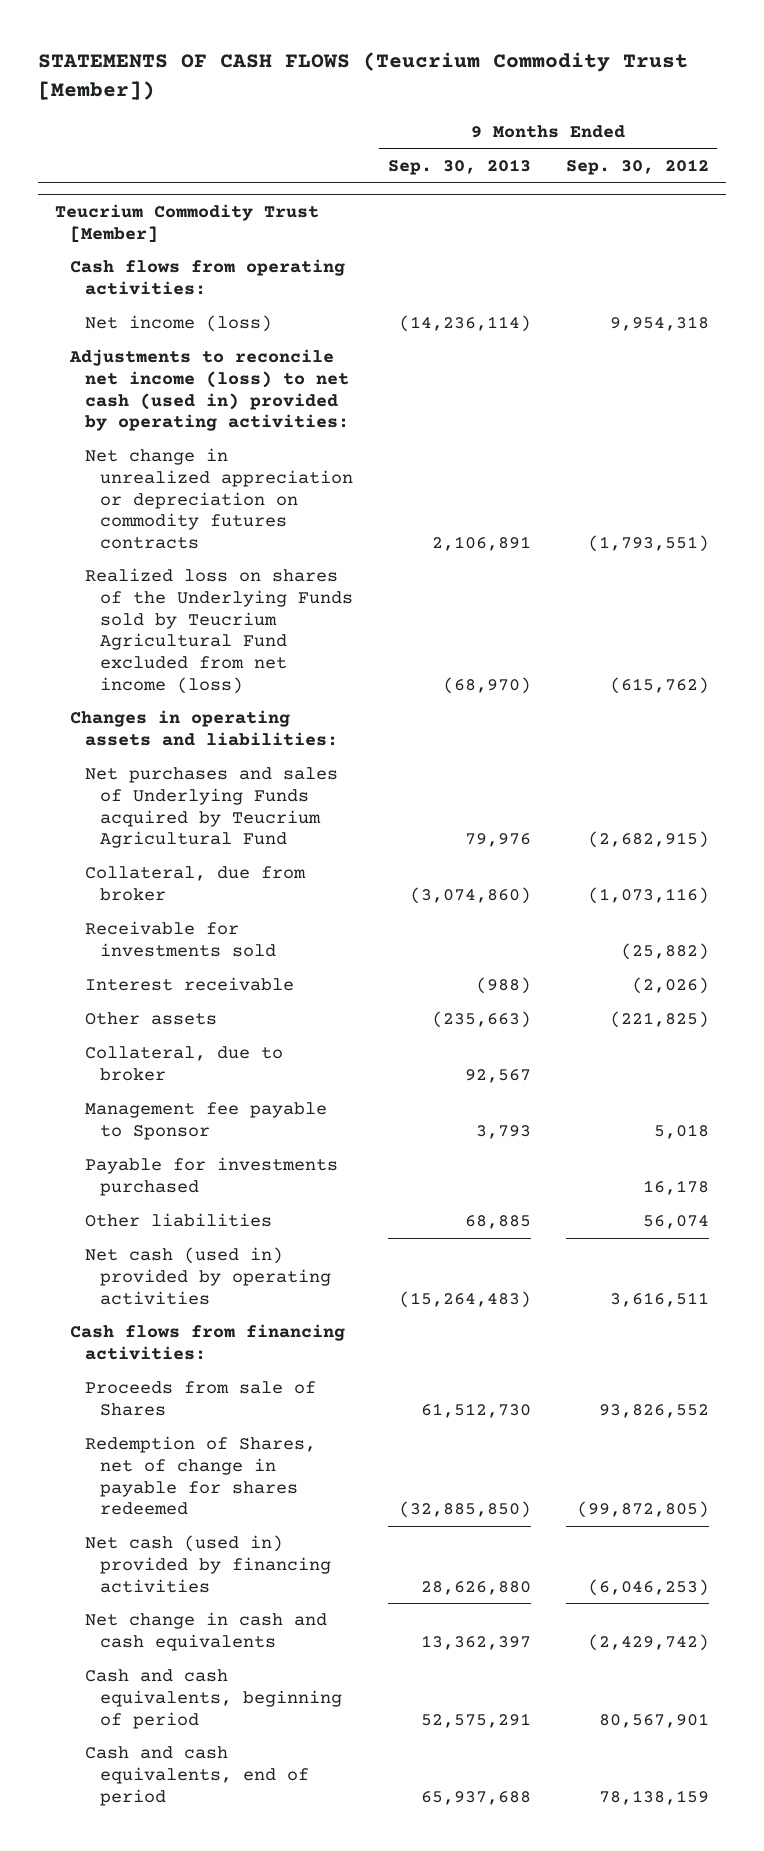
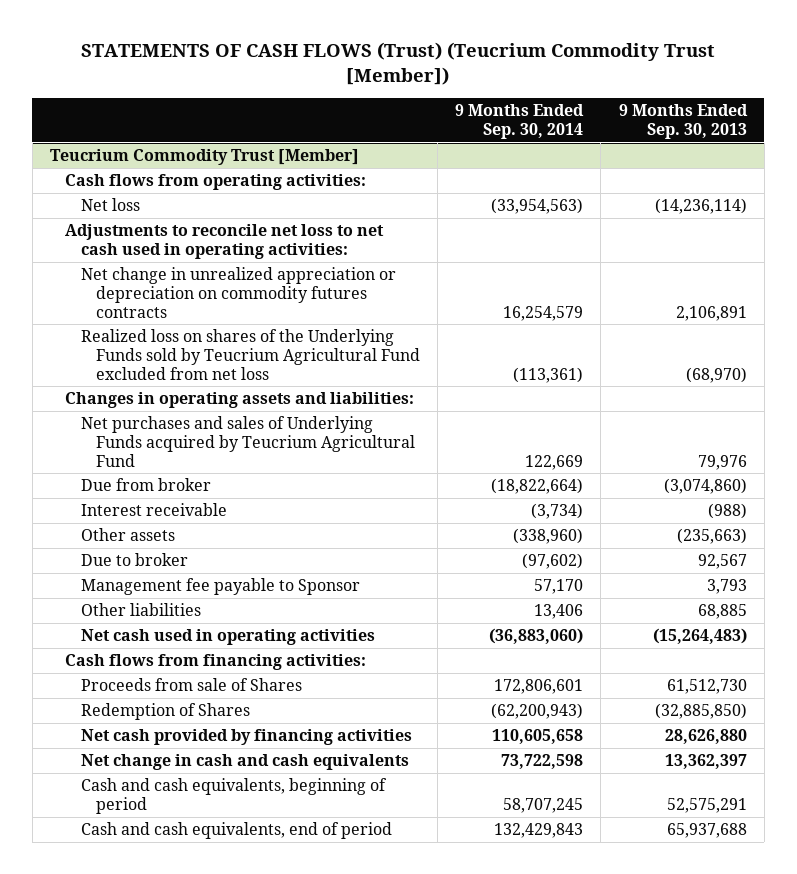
[37,51,688,100] STATEMENTS OF CASH FLOWS (Teucrium Commodity Trust [Member]) -> [81,41,716,85] STATEMENTS OF CASH FLOWS (Trust) (Teucrium Commodity Trust [Member])
[565,159,709,176] Sep. 30, 2012 -> none
none -> [455,104,585,139] 9 Months Ended Sep. 30, 2014
[85,315,273,333] Net income (loss) -> [80,198,140,212] Net loss
[69,349,350,432] Adjustments to reconcile net income (loss) to net cash (used in) provided by operating activities: -> [65,224,385,259] Adjustments to reconcile net loss to net cash used in operating activities:
[85,568,354,694] Realized loss on shares of the Underlying Funds sold by Teucrium Agricultural Fund excluded from net income (loss) -> [80,329,420,380] Realized loss on shares of the Underlying Funds sold by Teucrium Agricultural Fund excluded from net loss
[85,921,277,958] Receivable for investments sold -> none
[85,866,307,902] Collateral, due from broker -> [80,478,211,492] Due from broker
[85,1046,284,1082] Collateral, due to broker -> [80,553,188,567] Due to broker
[85,1157,339,1197] Payable for investments purchased -> none
[85,1247,332,1305] Net cash (used in) provided by operating activities -> [80,629,375,646] Net cash used in operating activities
[85,1436,317,1516] Redemption of Shares, net of change in payable for shares redeemed -> [80,703,250,721] Redemption of Shares
[85,1535,332,1593] Net cash (used in) provided by financing activities -> [80,729,412,746] Net cash provided by financing activities

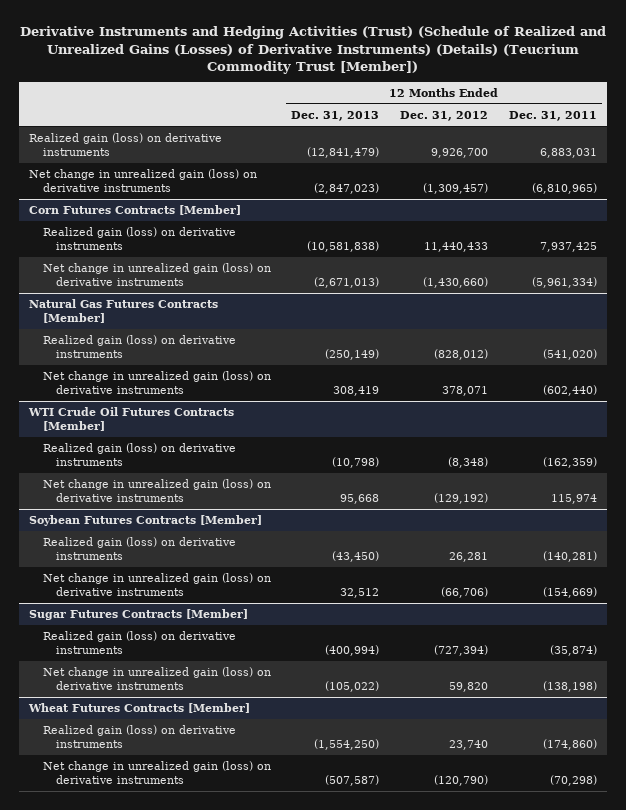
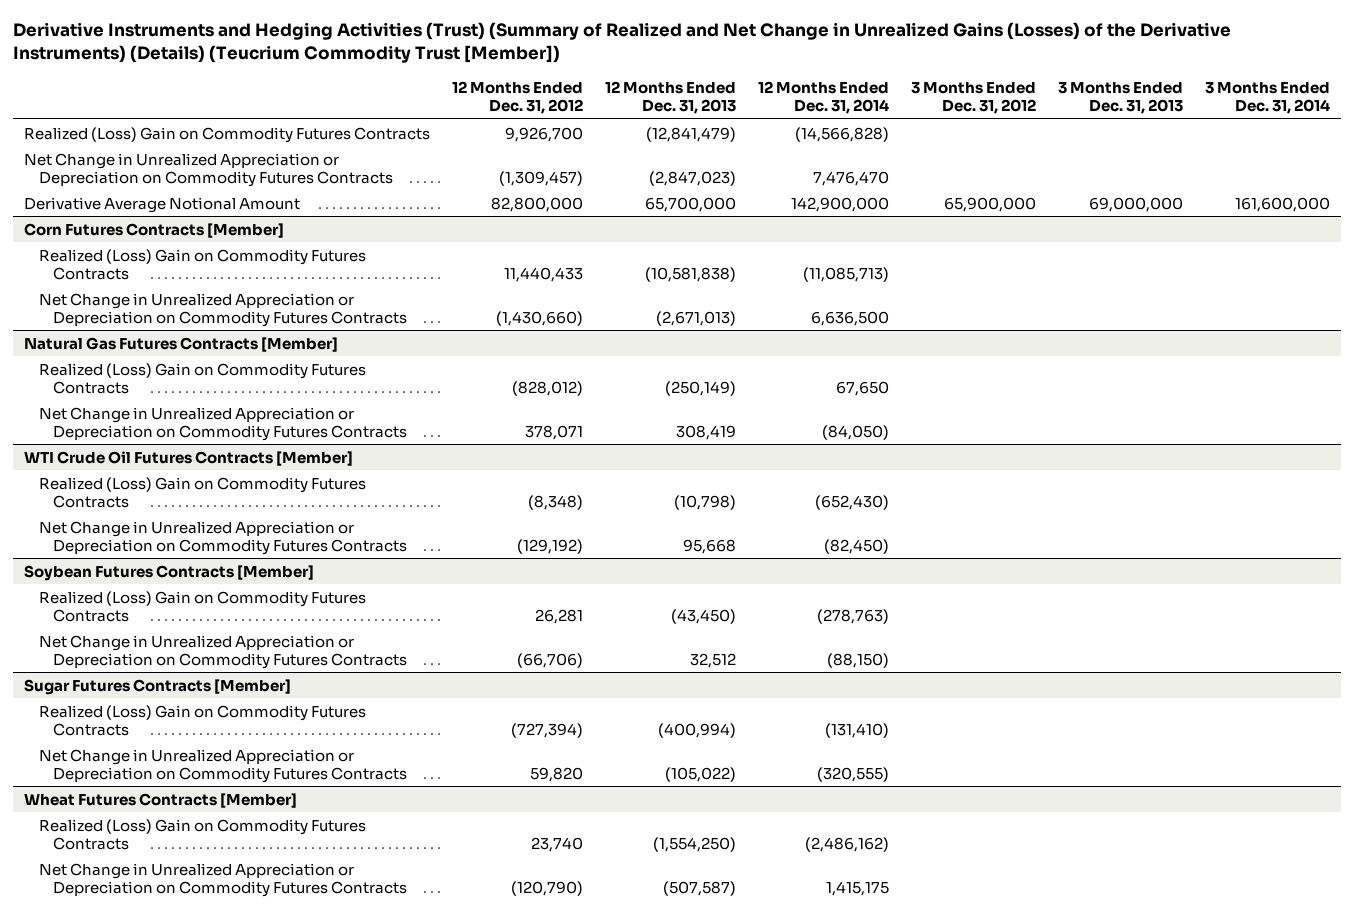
[19,26,606,74] Derivative Instruments and Hedging Activities (Trust) (Schedule of Realized and Unrealized Gains (Losses) of Derivative Instruments) (Details) (Teucrium Commodity Trust [Member]) -> [12,22,1231,64] Derivative Instruments and Hedging Activities (Trust) (Summary of Realized and Net Change in Unrealized Gains (Losses) of the Derivative Instruments) (Details) (Teucrium Commodity Trust [Member])
[508,110,597,121] Dec. 31, 2011 -> none
none -> [757,80,889,114] 12 Months Ended Dec. 31, 2014
none -> [910,81,1036,114] 3 Months Ended Dec. 31, 2012
none -> [1057,81,1183,114] 3 Months Ended Dec. 31, 2013
none -> [1204,81,1330,114] 3 Months Ended Dec. 31, 2014
[29,133,223,156] Realized gain (loss) on derivative instruments -> [23,126,430,143] Realized (Loss) Gain on Commodity Futures Contracts
[29,169,258,192] Net change in unrealized gain (loss) on derivative instruments -> [23,152,393,187] Net Change in Unrealized Appreciation or Depreciation on Commodity Futures Contracts
none -> [23,196,300,213] Derivative Average Notional Amount
[42,227,236,250] Realized gain (loss) on derivative instruments -> [38,248,366,280] Realized (Loss) Gain on Commodity Futures Contracts
[42,263,271,286] Net change in unrealized gain (loss) on derivative instruments -> [38,292,408,327] Net Change in Unrealized Appreciation or Depreciation on Commodity Futures Contracts
[42,335,236,358] Realized gain (loss) on derivative instruments -> [38,362,366,394] Realized (Loss) Gain on Commodity Futures Contracts
[42,371,271,394] Net change in unrealized gain (loss) on derivative instruments -> [38,406,408,441] Net Change in Unrealized Appreciation or Depreciation on Commodity Futures Contracts
[42,443,236,466] Realized gain (loss) on derivative instruments -> [38,476,366,508] Realized (Loss) Gain on Commodity Futures Contracts
[42,479,271,502] Net change in unrealized gain (loss) on derivative instruments -> [38,520,408,555] Net Change in Unrealized Appreciation or Depreciation on Commodity Futures Contracts
[42,537,236,560] Realized gain (loss) on derivative instruments -> [38,590,366,622] Realized (Loss) Gain on Commodity Futures Contracts
[42,573,271,596] Net change in unrealized gain (loss) on derivative instruments -> [38,634,408,669] Net Change in Unrealized Appreciation or Depreciation on Commodity Futures Contracts
[42,631,236,654] Realized gain (loss) on derivative instruments -> [38,704,366,736] Realized (Loss) Gain on Commodity Futures Contracts
[42,667,271,690] Net change in unrealized gain (loss) on derivative instruments -> [38,748,408,783] Net Change in Unrealized Appreciation or Depreciation on Commodity Futures Contracts
[42,725,236,748] Realized gain (loss) on derivative instruments -> [38,818,366,850] Realized (Loss) Gain on Commodity Futures Contracts
[42,761,271,784] Net change in unrealized gain (loss) on derivative instruments -> [38,862,408,897] Net Change in Unrealized Appreciation or Depreciation on Commodity Futures Contracts

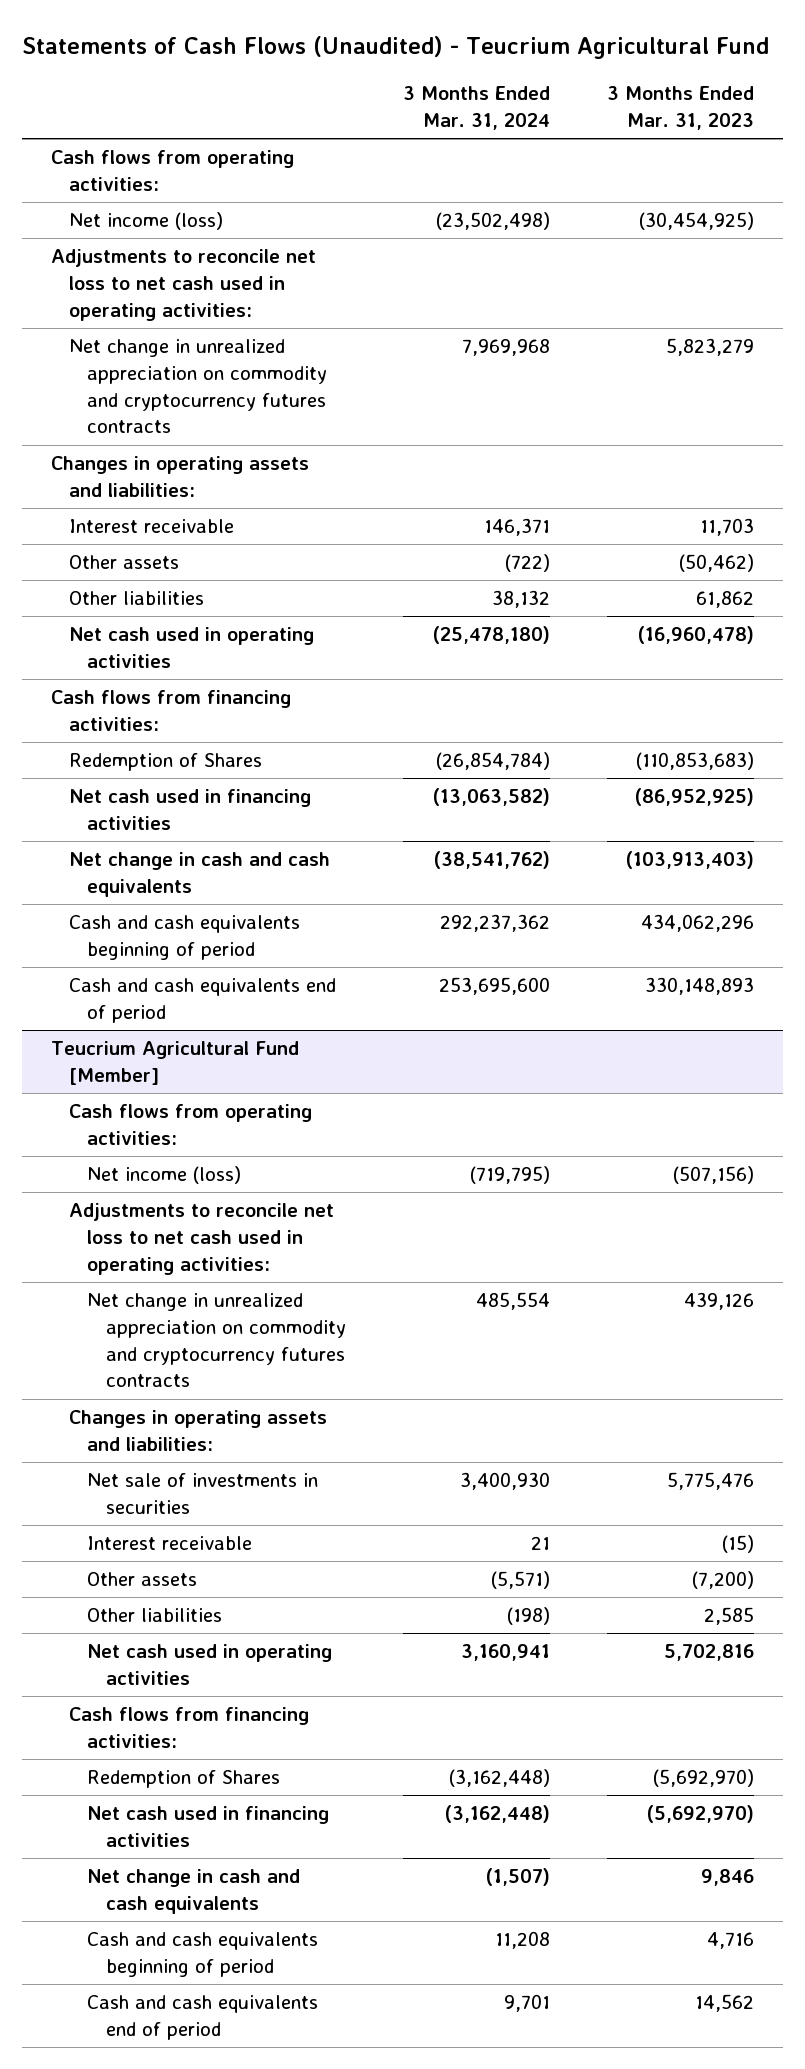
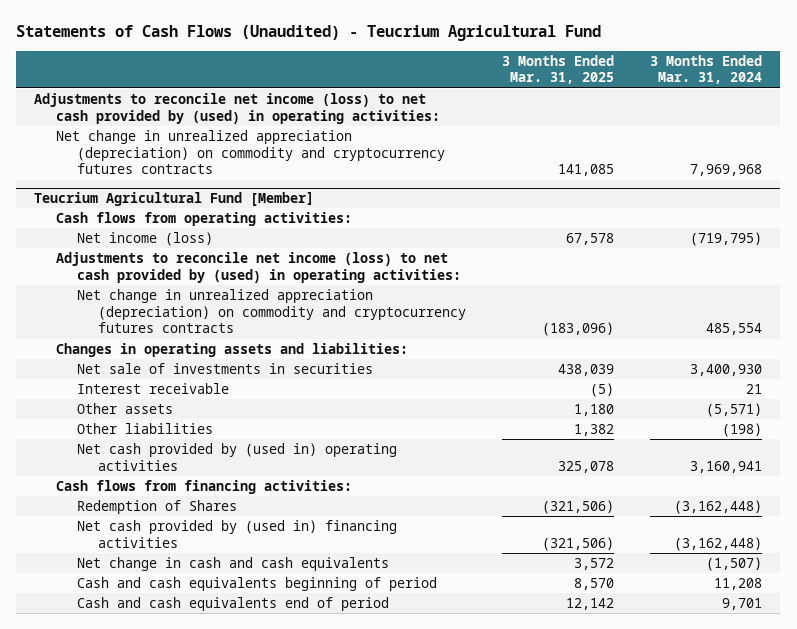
[607,86,755,131] 3 Months Ended Mar. 31, 2023 -> none
none -> [502,54,615,85] 3 Months Ended Mar. 31, 2025
[50,150,294,191] Cash flows from operating activities: -> none
[69,212,224,231] Net income (loss) -> none
[50,456,309,497] Changes in operating assets and liabilities: -> none
[69,519,235,534] Interest receivable -> none
[69,555,180,570] Other assets -> none
[69,591,205,606] Other liabilities -> none
[69,627,315,668] Net cash used in operating activities -> none
[50,690,291,731] Cash flows from financing activities: -> none
[69,753,263,772] Redemption of Shares -> none
[69,789,312,830] Net cash used in financing activities -> none
[69,852,331,897] Net change in cash and cash equivalents -> none
[69,915,301,960] Cash and cash equivalents beginning of period -> none
[69,978,337,1023] Cash and cash equivalents end of period -> none
[50,249,316,321] Adjustments to reconcile net loss to net cash used in operating activities: -> [34,92,440,124] Adjustments to reconcile net income (loss) to net cash provided by (used) in operating activities:
[69,339,328,434] Net change in unrealized appreciation on commodity and cryptocurrency futures contracts -> [55,129,445,175] Net change in unrealized appreciation (depreciation) on commodity and cryptocurrency futures contracts
[69,1203,335,1275] Adjustments to reconcile net loss to net cash used in operating activities: -> [55,251,461,283] Adjustments to reconcile net income (loss) to net cash provided by (used) in operating activities:
[87,1293,346,1388] Net change in unrealized appreciation on commodity and cryptocurrency futures contracts -> [76,288,466,334] Net change in unrealized appreciation (depreciation) on commodity and cryptocurrency futures contracts
[87,1644,333,1685] Net cash used in operating activities -> [76,442,397,471] Net cash provided by (used in) operating activities
[87,1806,330,1847] Net cash used in financing activities -> [76,519,397,548] Net cash provided by (used in) financing activities

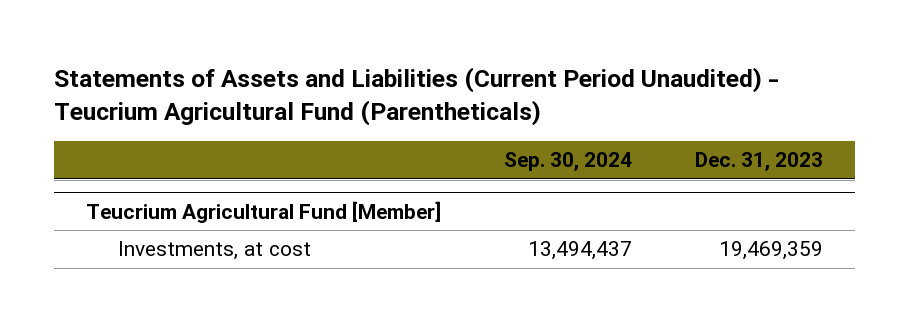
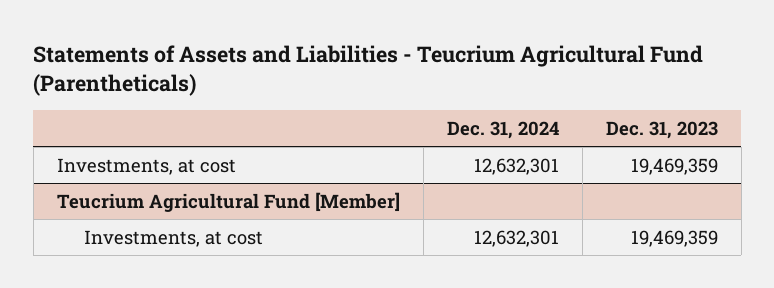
[54,67,780,126] Statements of Assets and Liabilities (Current Period Unaudited) - Teucrium Agricultural Fund (Parentheticals) -> [33,45,704,97] Statements of Assets and Liabilities - Teucrium Agricultural Fund (Parentheticals)
[504,152,633,172] Sep. 30, 2024 -> none
none -> [446,120,559,139] Dec. 31, 2024
none -> [56,157,236,175] Investments, at cost

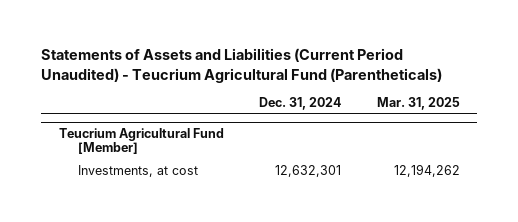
[33,45,704,97] Statements of Assets and Liabilities - Teucrium Agricultural Fund (Parentheticals) -> [40,48,442,83] Statements of Assets and Liabilities (Current Period Unaudited) - Teucrium Agricultural Fund (Parentheticals)
[605,120,718,139] Dec. 31, 2023 -> none
none -> [376,97,460,111] Mar. 31, 2025
[56,157,236,175] Investments, at cost -> none

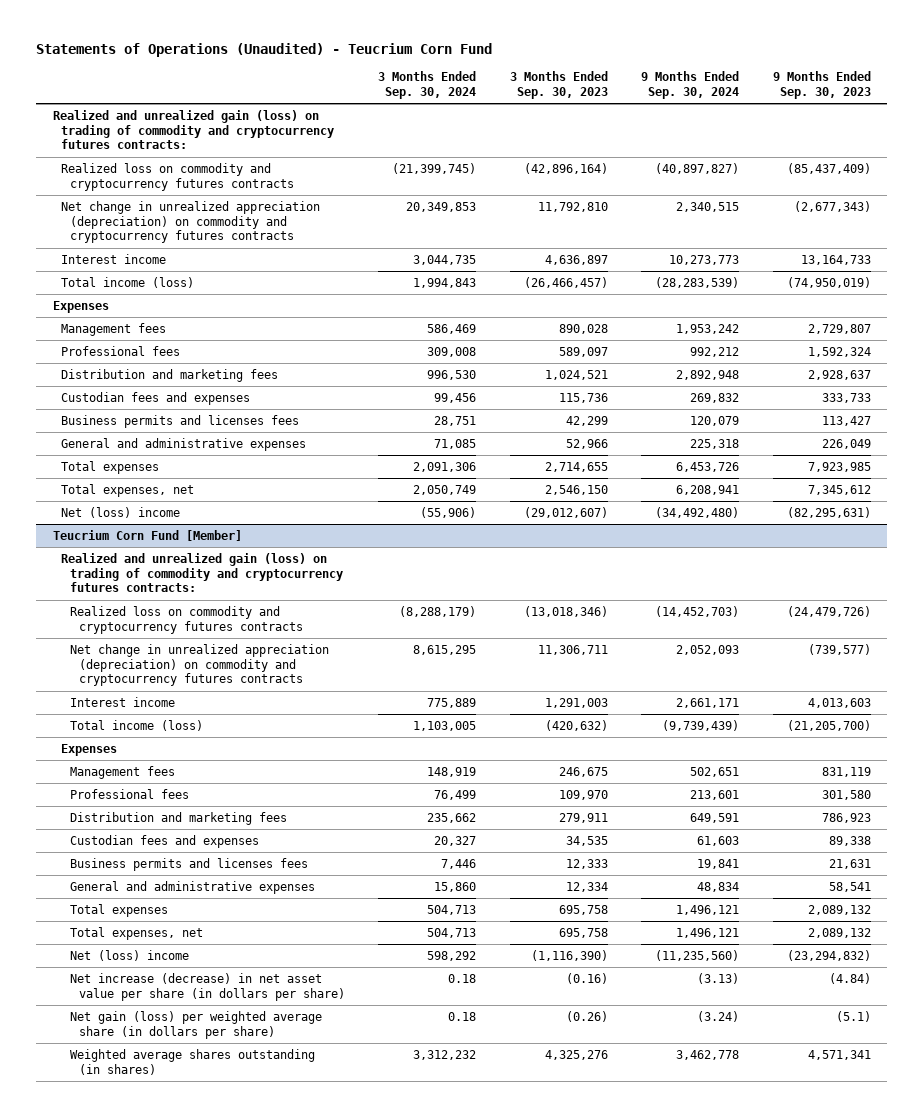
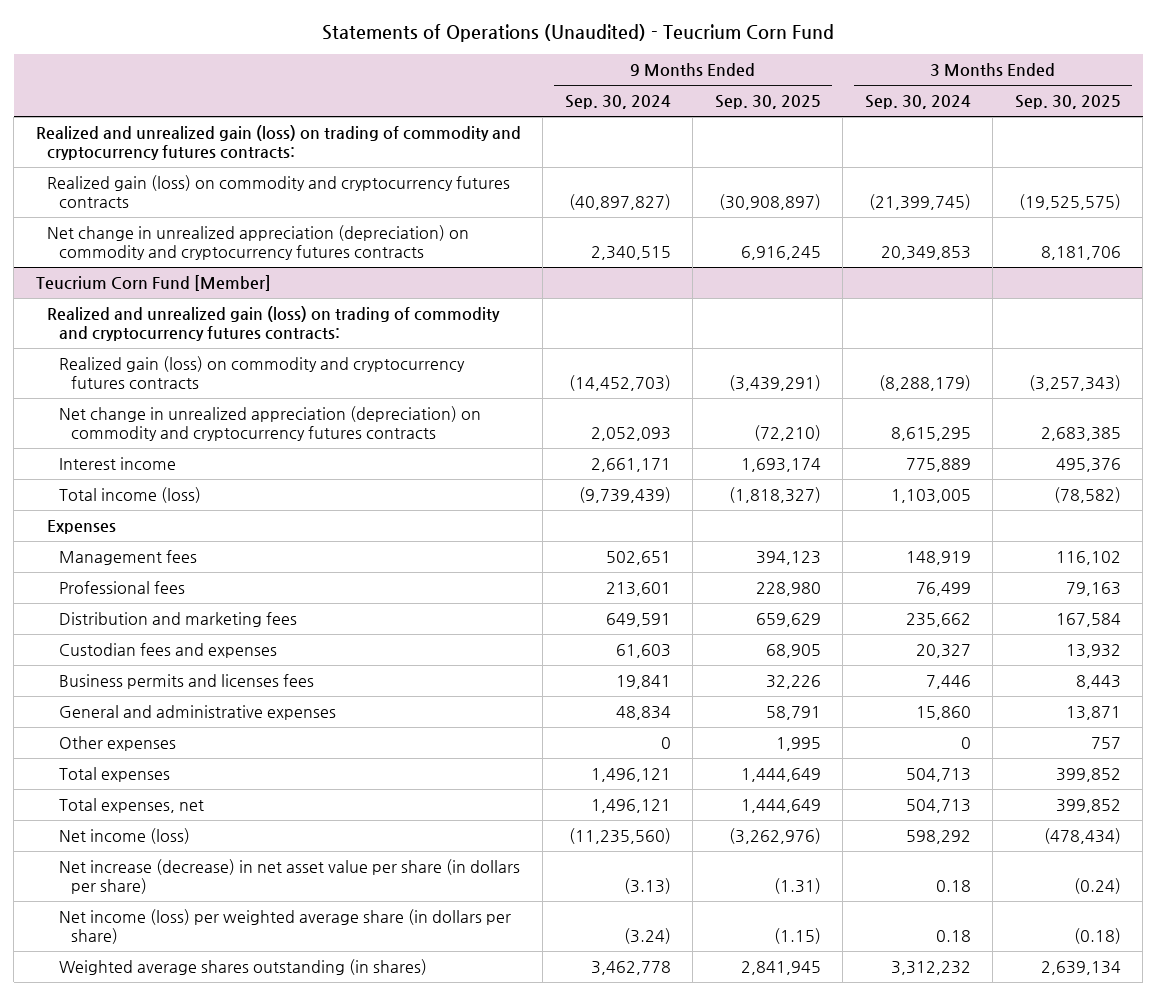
[509,71,608,99] 3 Months Ended Sep. 30, 2023 -> none
[772,71,871,99] 9 Months Ended Sep. 30, 2023 -> none
none -> [714,95,821,110] Sep. 30, 2025
none -> [1014,95,1121,110] Sep. 30, 2025
[61,162,294,191] Realized loss on commodity and cryptocurrency futures contracts -> [47,175,511,209] Realized gain (loss) on commodity and cryptocurrency futures contracts
[61,253,167,264] Interest income -> none
[61,276,195,288] Total income (loss) -> none
[52,300,109,313] Expenses -> none
[61,322,167,336] Management fees -> none
[61,345,181,356] Professional fees -> none
[61,368,279,382] Distribution and marketing fees -> none
[61,391,251,405] Custodian fees and expenses -> none
[61,414,300,428] Business permits and licenses fees -> none
[61,437,307,451] General and administrative expenses -> none
[61,460,160,474] Total expenses -> none
[61,483,195,497] Total expenses, net -> none
[61,506,181,518] Net (loss) income -> none
[69,605,303,634] Realized loss on commodity and cryptocurrency futures contracts -> [59,356,466,390] Realized gain (loss) on commodity and cryptocurrency futures contracts
none -> [59,736,177,752] Other expenses
[69,949,189,961] Net (loss) income -> [59,828,191,845] Net income (loss)
[69,1010,322,1039] Net gain (loss) per weighted average share (in dollars per share) -> [59,909,512,945] Net income (loss) per weighted average share (in dollars per share)

